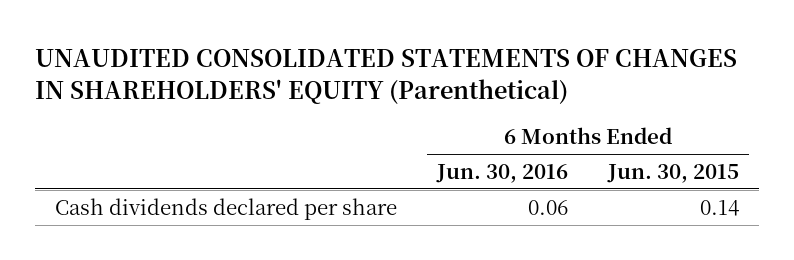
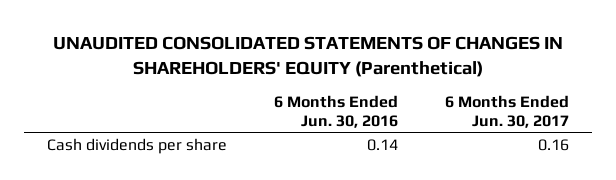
[607,163,740,183] Jun. 30, 2015 -> none
none -> [444,95,569,129] 6 Months Ended Jun. 30, 2017
[55,197,398,220] Cash dividends declared per share -> [47,137,228,154] Cash dividends per share
[528,199,569,215] 0.06 -> [367,138,399,151] 0.14

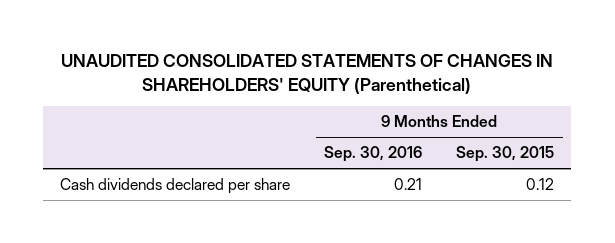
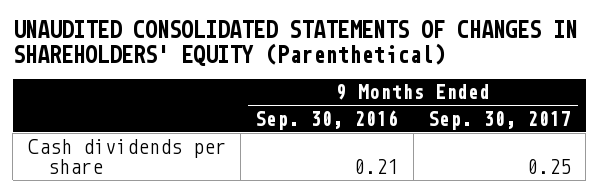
[456,146,555,163] Sep. 30, 2015 -> none
none -> [428,110,572,130] Sep. 30, 2017
[60,178,291,195] Cash dividends declared per share -> [27,138,226,174] Cash dividends per share

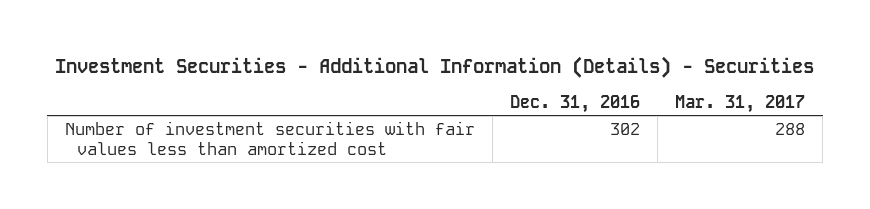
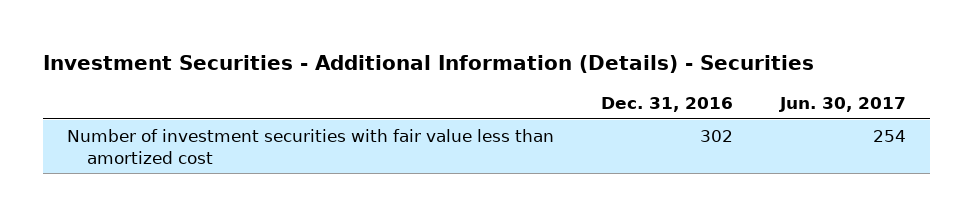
[674,95,805,114] Mar. 31, 2017 -> none
none -> [779,97,907,113] Jun. 30, 2017
[64,120,475,155] Number of investment securities with fair values less than amortized cost -> [66,129,554,164] Number of investment securities with fair value less than amortized cost

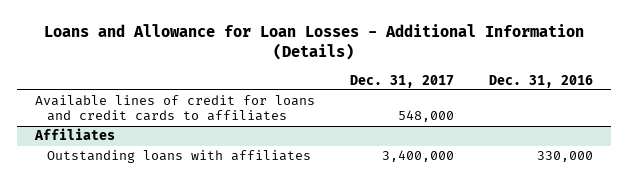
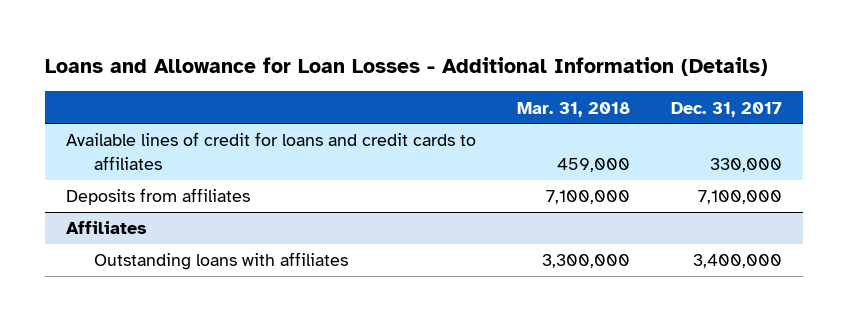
[489,74,594,88] Dec. 31, 2016 -> none
none -> [516,101,630,117] Mar. 31, 2018
[398,110,455,123] 548,000 -> [710,157,783,172] 330,000
none -> [65,188,250,206] Deposits from affiliates

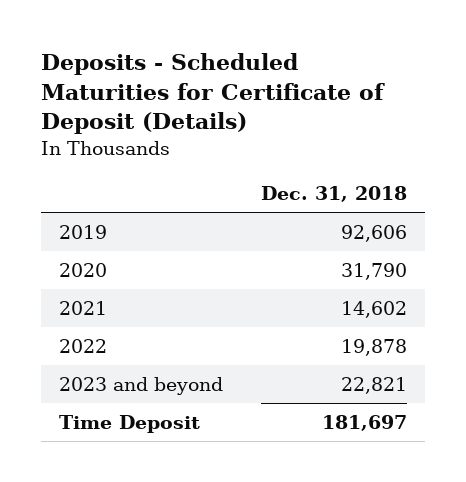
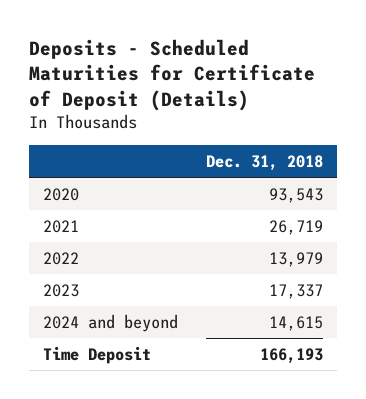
[59,225,108,240] 2019 -> none
[340,263,407,281] 31,790 -> [269,187,324,203] 93,543
[340,301,407,319] 14,602 -> [269,219,324,235] 26,719
[340,339,407,357] 19,878 -> [269,251,324,267] 13,979
none -> [43,283,80,297] 2023
[59,377,224,396] 2023 and beyond -> [43,313,179,332] 2024 and beyond
[340,377,407,395] 22,821 -> [269,315,324,331] 14,615
[321,415,407,432] 181,697 -> [260,347,324,364] 166,193

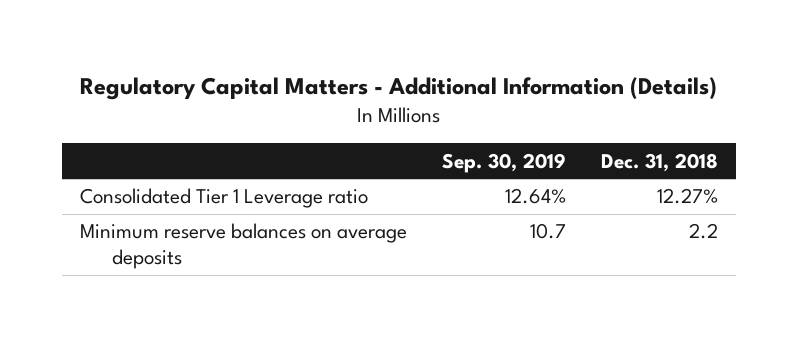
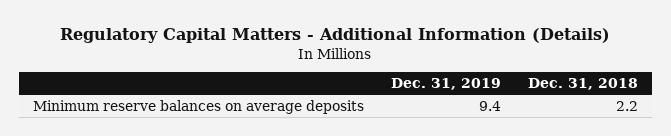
[442,152,567,173] Sep. 30, 2019 -> none
none -> [390,78,501,91] Dec. 31, 2019
[79,188,368,209] Consolidated Tier 1 Leverage ratio -> none

